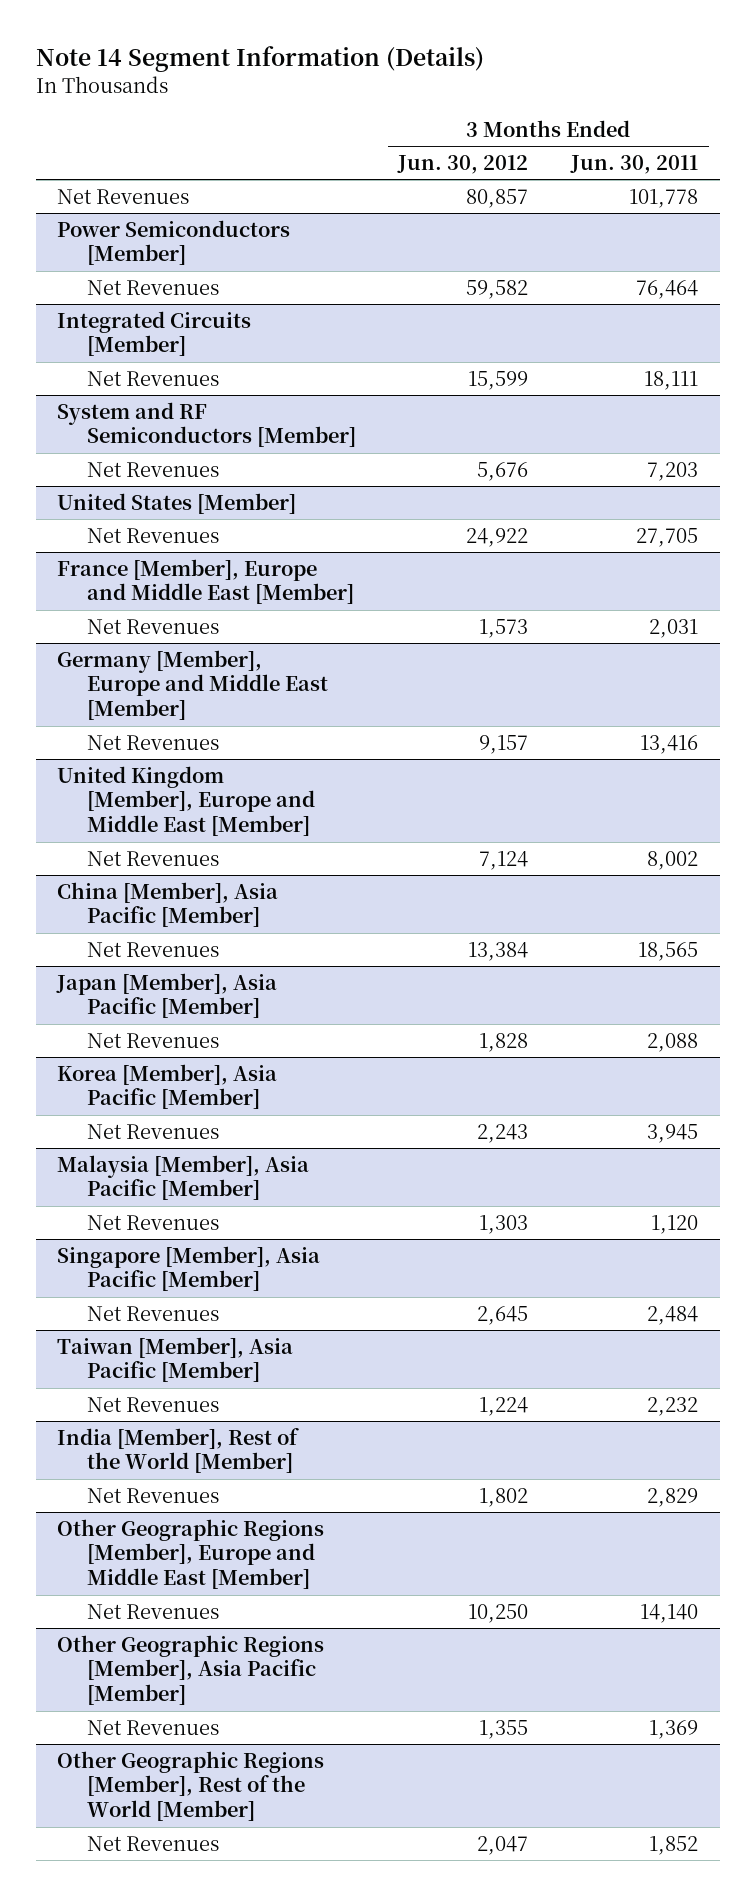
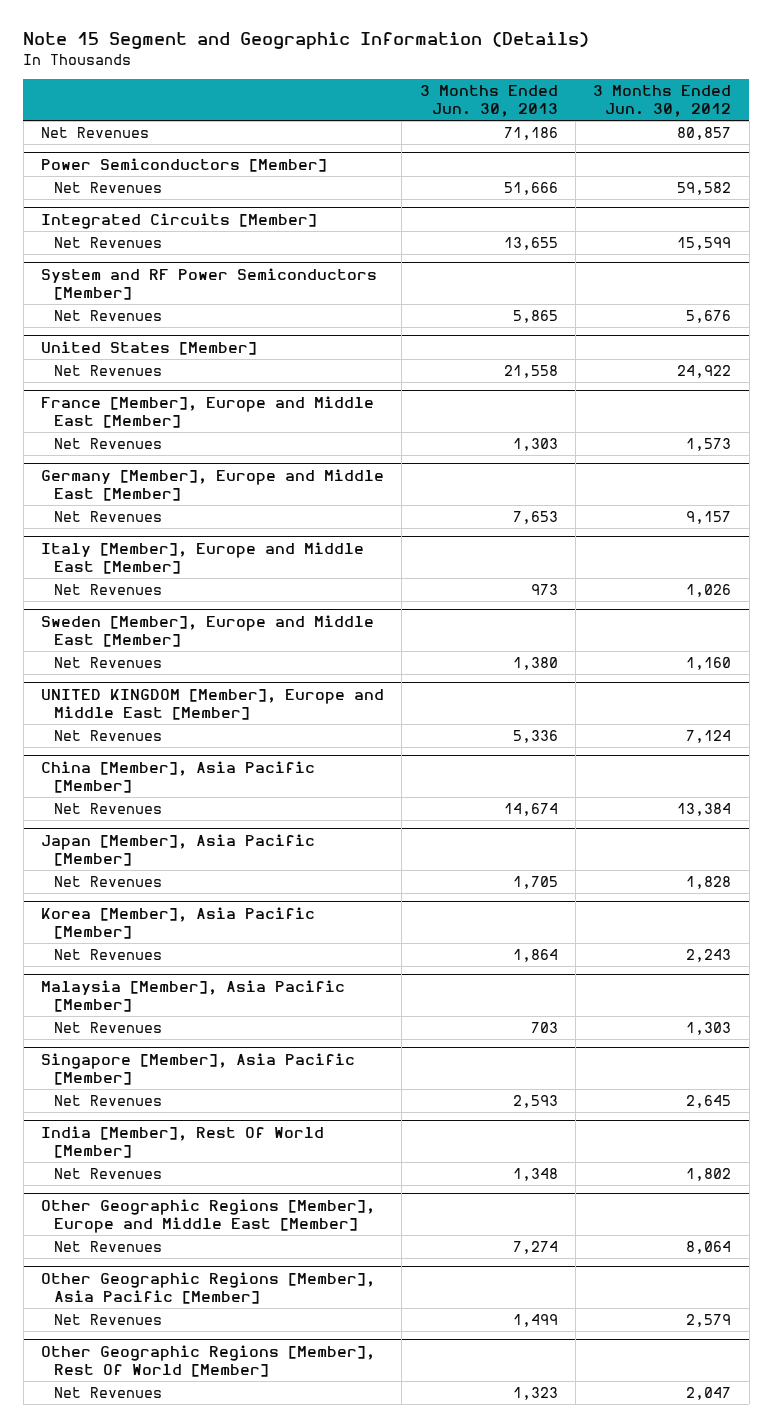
[35,46,484,73] Note 14 Segment Information (Details) -> [23,32,590,51] Note 15 Segment and Geographic Information (Details)
[570,154,699,174] Jun. 30, 2011 -> none
none -> [419,85,558,117] 3 Months Ended Jun. 30, 2013
[57,401,356,448] System and RF Semiconductors [Member] -> [41,267,378,300] System and RF Power Semiconductors [Member]
none -> [41,541,365,574] Italy [Member], Europe and Middle East [Member]
none -> [53,584,162,596] Net Revenues
none -> [41,614,375,647] Sweden [Member], Europe and Middle East [Member]
none -> [53,657,162,669] Net Revenues
[57,765,315,837] United Kingdom [Member], Europe and Middle East [Member] -> [41,688,385,720] UNITED KINGDOM [Member], Europe and Middle East [Member]
[57,1336,294,1383] Taiwan [Member], Asia Pacific [Member] -> none
[86,1396,219,1412] Net Revenues -> none
[57,1427,300,1474] India [Member], Rest of the World [Member] -> [41,1125,325,1158] India [Member], Rest Of World [Member]
[468,1603,529,1623] 10,250 -> [686,1241,732,1255] 8,064
[479,1719,529,1739] 1,355 -> [686,1314,732,1328] 2,579
[57,1750,325,1822] Other Geographic Regions [Member], Rest of the World [Member] -> [41,1344,376,1377] Other Geographic Regions [Member], Rest Of World [Member]

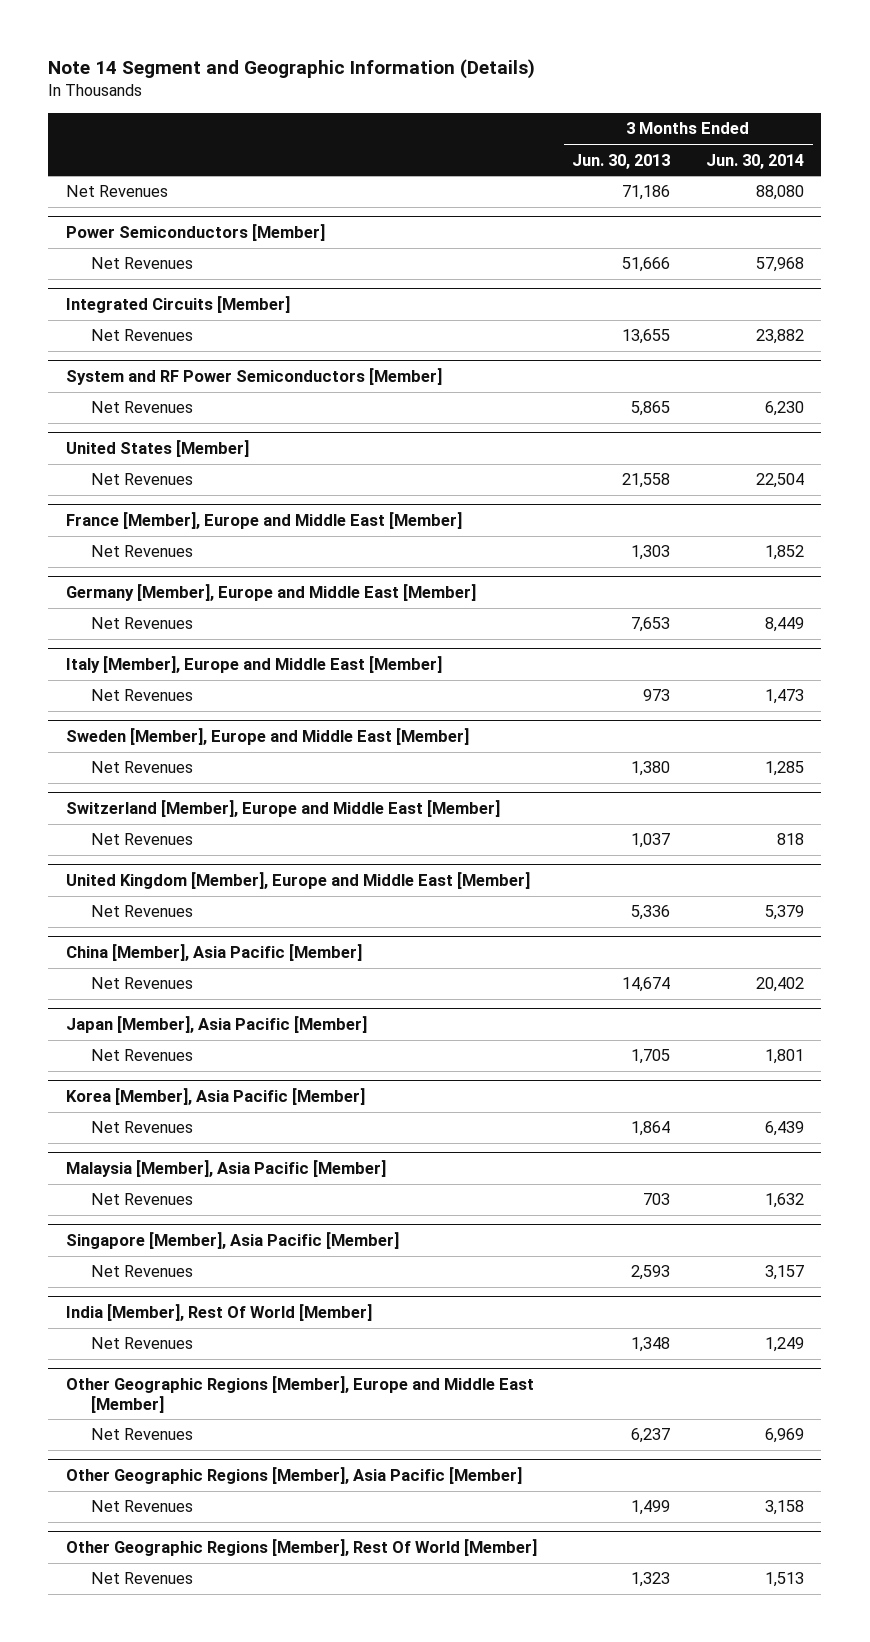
[23,32,590,51] Note 15 Segment and Geographic Information (Details) -> [48,59,536,80] Note 14 Segment and Geographic Information (Details)
[593,85,732,117] 3 Months Ended Jun. 30, 2012 -> none
none -> [705,153,804,169] Jun. 30, 2014
none -> [66,800,501,818] Switzerland [Member], Europe and Middle East [Member]
none -> [90,833,193,846] Net Revenues
[41,688,385,720] UNITED KINGDOM [Member], Europe and Middle East [Member] -> [66,872,531,890] United Kingdom [Member], Europe and Middle East [Member]
[512,1241,558,1255] 7,274 -> [631,1428,671,1444] 6,237

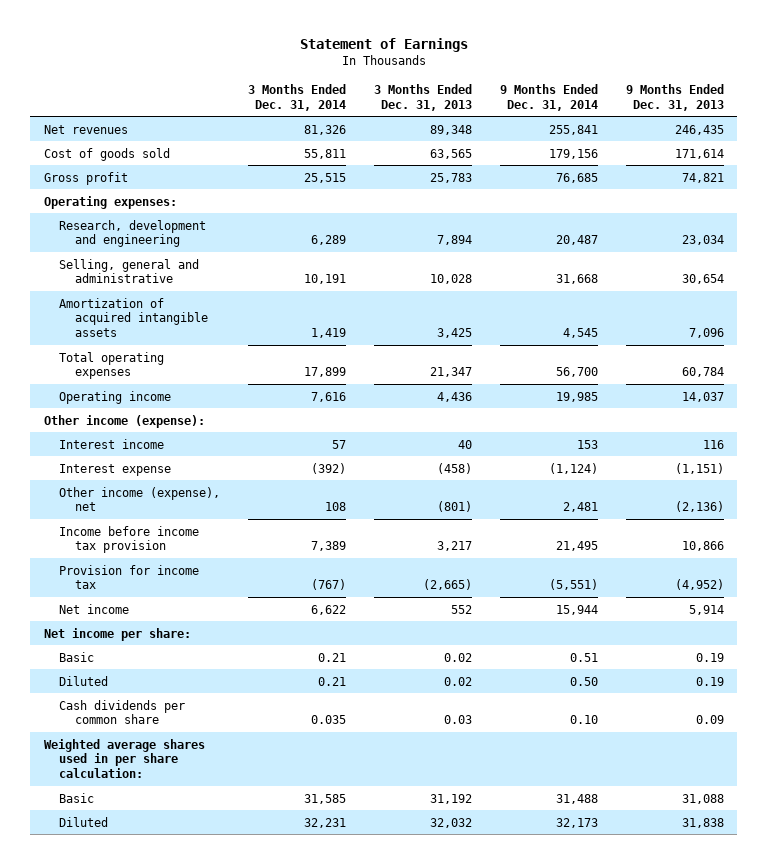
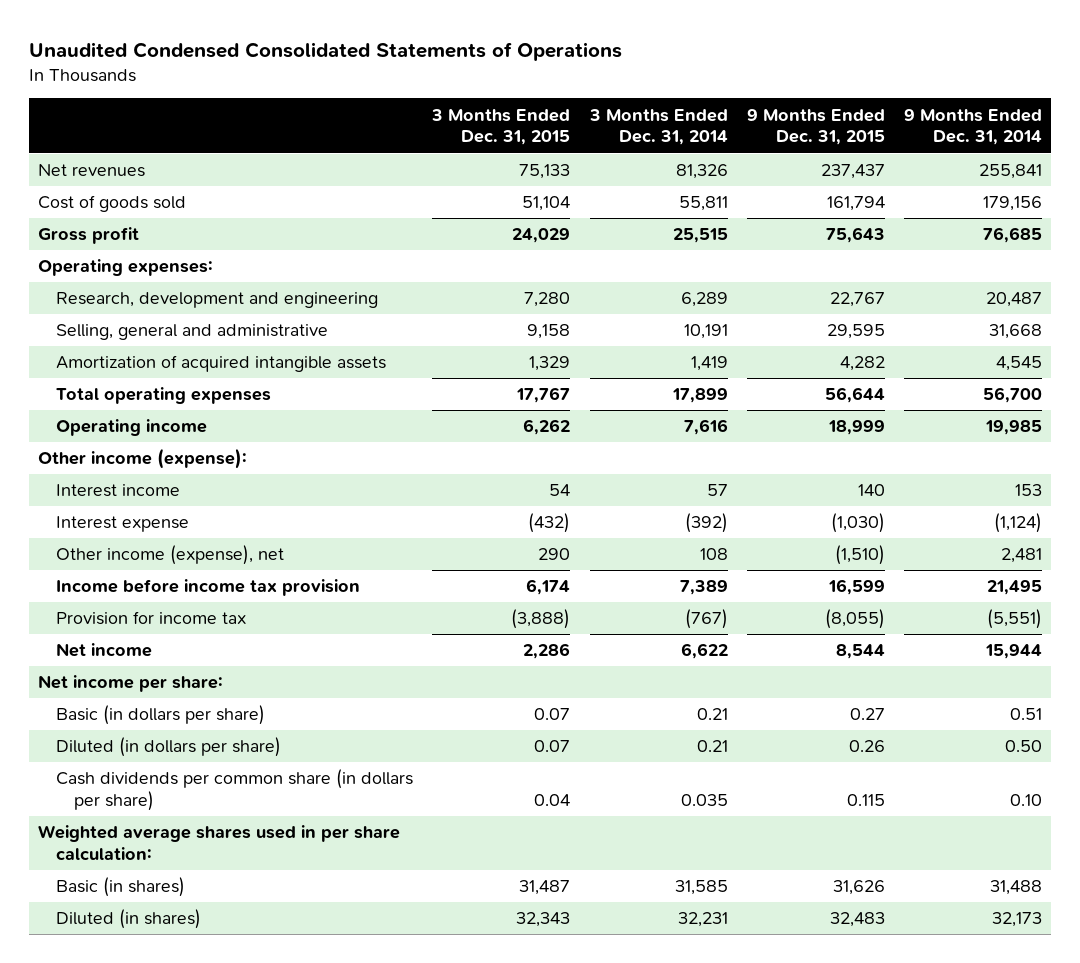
[299,37,468,52] Statement of Earnings -> [28,41,622,61] Unaudited Condensed Consolidated Statements of Operations
[374,83,473,111] 3 Months Ended Dec. 31, 2013 -> none
[625,83,724,111] 9 Months Ended Dec. 31, 2013 -> none
none -> [431,108,571,146] 3 Months Ended Dec. 31, 2015
none -> [746,108,885,146] 9 Months Ended Dec. 31, 2015
[59,651,95,662] Basic -> [56,705,266,726] Basic (in dollars per share)
[59,675,109,686] Diluted -> [56,737,282,758] Diluted (in dollars per share)
[59,699,186,725] Cash dividends per common share -> [56,769,414,811] Cash dividends per common share (in dollars per share)
[59,792,95,803] Basic -> [56,877,186,898] Basic (in shares)
[59,816,109,827] Diluted -> [56,909,202,930] Diluted (in shares)

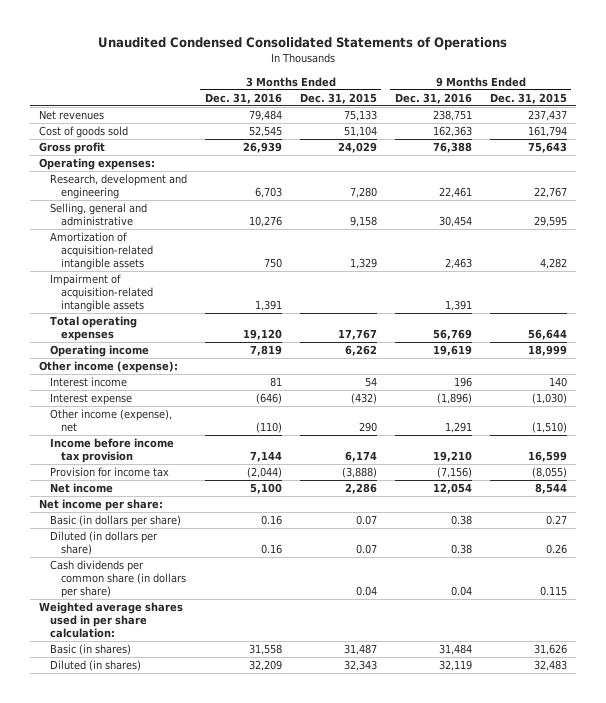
[588,108,728,146] 3 Months Ended Dec. 31, 2014 -> none
[903,108,1042,146] 9 Months Ended Dec. 31, 2014 -> none
none -> [204,92,282,104] Dec. 31, 2016
none -> [394,92,472,104] Dec. 31, 2016
[56,355,387,373] Amortization of acquired intangible assets -> [49,232,153,271] Amortization of acquisition-related intangible assets
none -> [49,274,153,313] Impairment of acquisition-related intangible assets

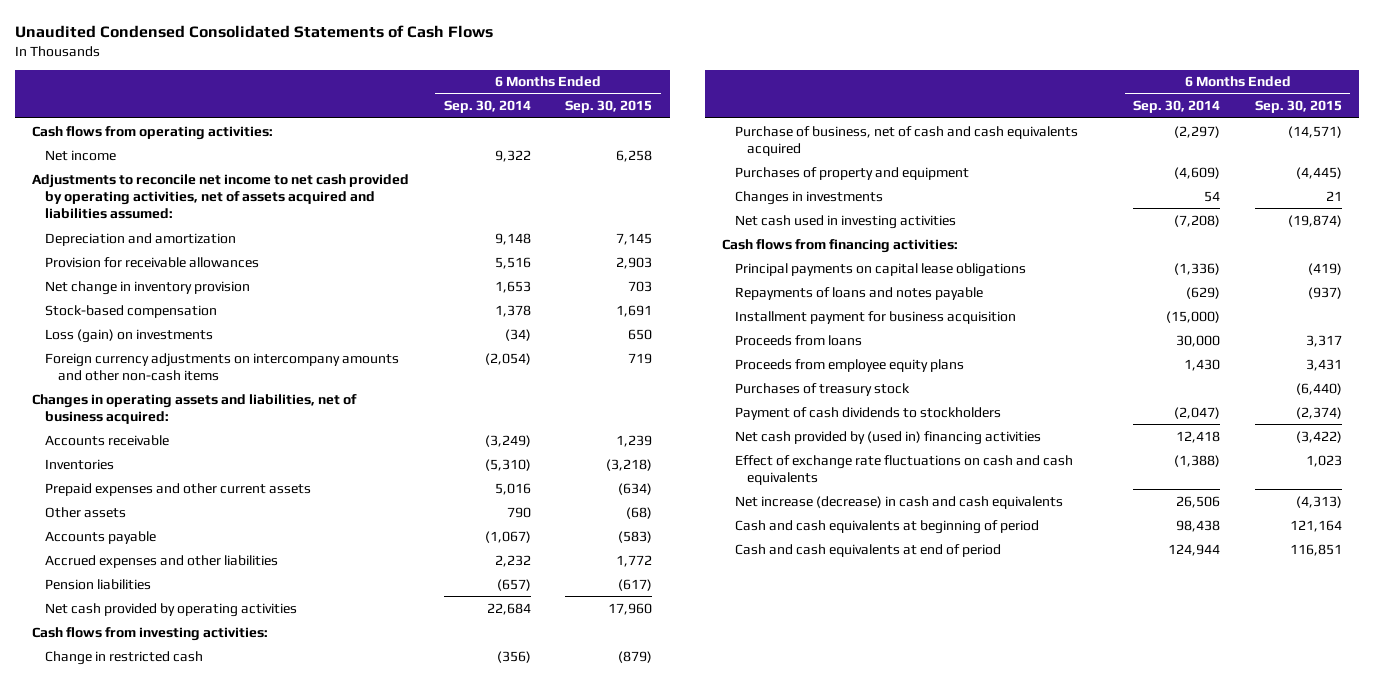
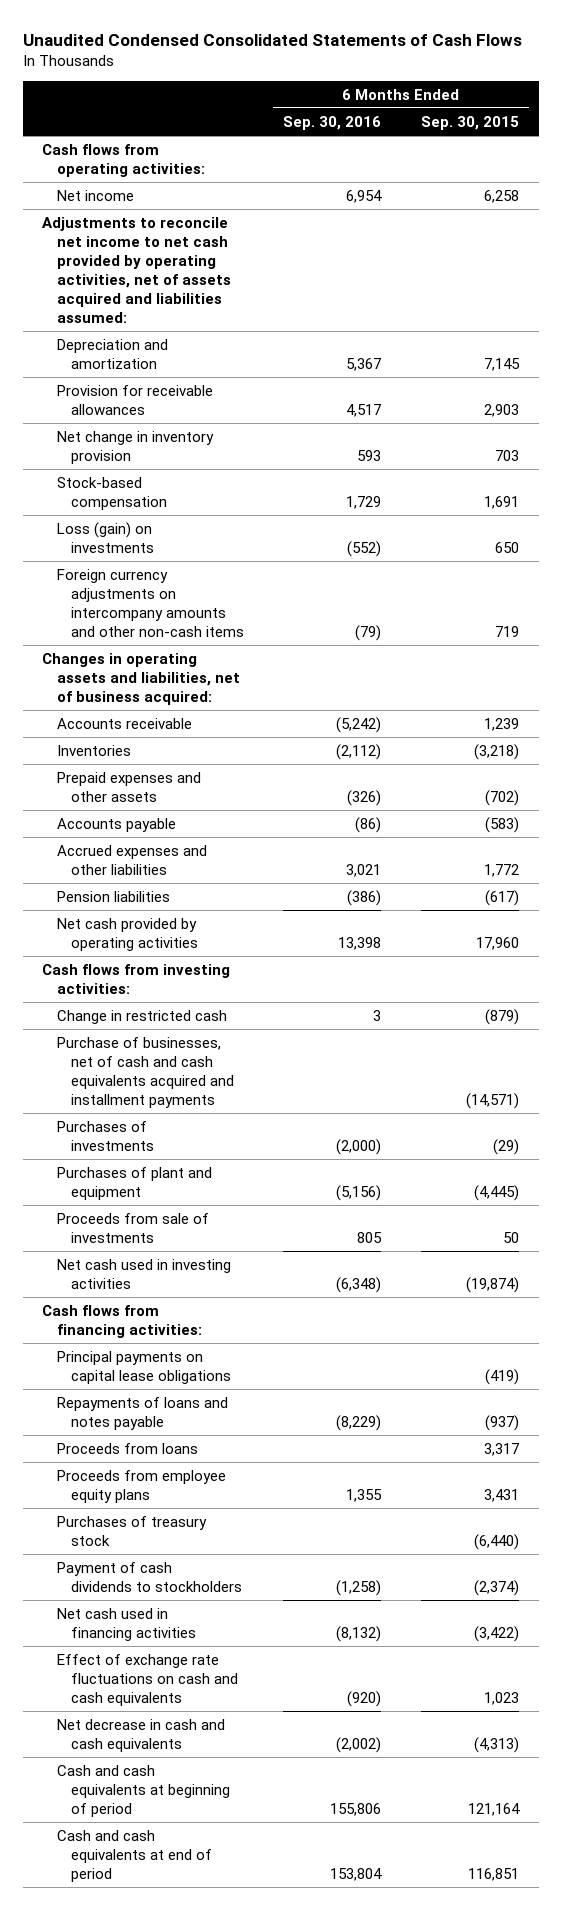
[443,100,531,114] Sep. 30, 2014 -> none
none -> [283,115,382,130] Sep. 30, 2016
[45,506,127,518] Other assets -> none
[45,482,312,496] Prepaid expenses and other current assets -> [56,771,201,802] Prepaid expenses and other assets
[618,482,653,495] (634) -> [484,789,519,806] (702)
[734,190,883,205] Changes in investments -> none
[734,125,1078,156] Purchase of business, net of cash and cash equivalents acquired -> [56,1036,234,1108] Purchase of businesses, net of cash and cash equivalents acquired and installment payments
none -> [56,1120,154,1151] Purchases of investments
[734,166,969,180] Purchases of property and equipment -> [56,1166,212,1200] Purchases of plant and equipment
none -> [56,1212,209,1243] Proceeds from sale of investments
[734,310,1016,324] Installment payment for business acquisition -> none
[734,430,1041,445] Net cash provided by (used in) financing activities -> [56,1607,196,1641] Net cash used in financing activities
[734,495,1063,509] Net increase (decrease) in cash and cash equivalents -> [56,1718,225,1752] Net decrease in cash and cash equivalents

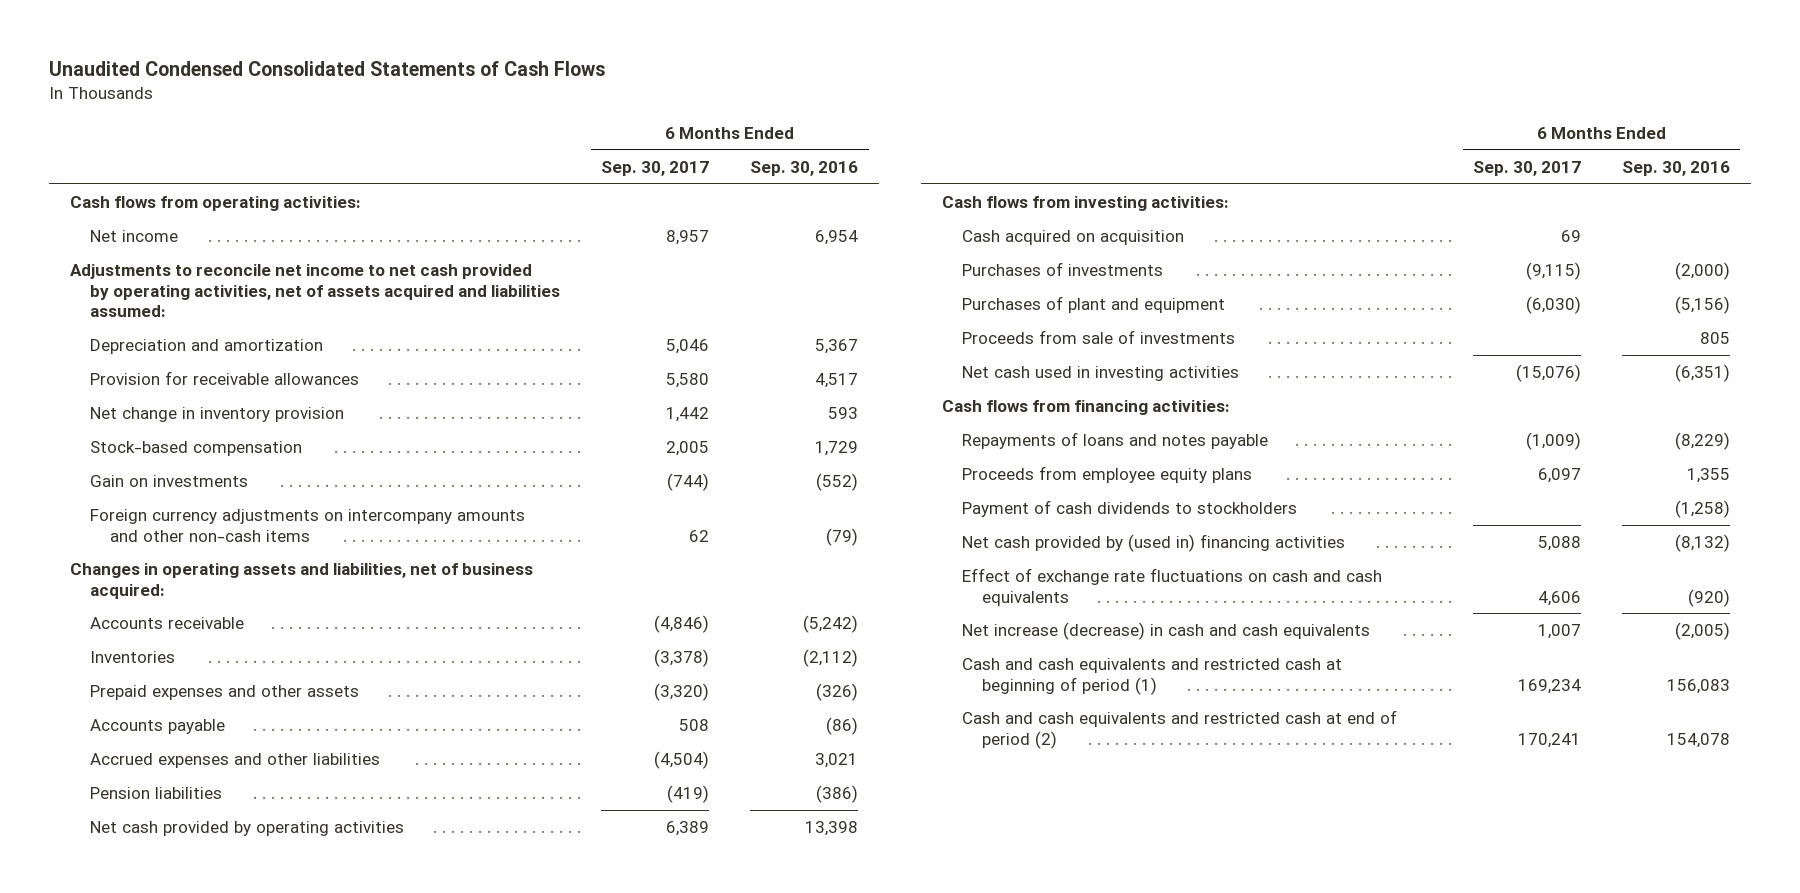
[420,115,519,130] Sep. 30, 2015 -> none
none -> [601,160,710,176] Sep. 30, 2017
[56,521,154,553] Loss (gain) on investments -> [89,474,248,487] Gain on investments
[56,1009,227,1024] Change in restricted cash -> none
[56,1036,234,1108] Purchase of businesses, net of cash and cash equivalents acquired and installment payments -> none
none -> [961,229,1184,245] Cash acquired on acquisition
[336,1276,382,1293] (6,348) -> [1675,363,1731,382] (6,351)
[56,1350,231,1384] Principal payments on capital lease obligations -> none
[56,1442,198,1454] Proceeds from loans -> none
[56,1515,207,1546] Purchases of treasury stock -> none
[56,1607,196,1641] Net cash used in financing activities -> [961,533,1345,552] Net cash provided by (used in) financing activities
[56,1718,225,1752] Net decrease in cash and cash equivalents -> [961,621,1370,640] Net increase (decrease) in cash and cash equivalents
[336,1736,382,1753] (2,002) -> [1675,621,1731,640] (2,005)
[56,1764,230,1817] Cash and cash equivalents at beginning of period -> [961,657,1342,695] Cash and cash equivalents and restricted cash at beginning of period (1)
[330,1802,382,1816] 155,806 -> [1667,678,1731,694] 156,083
[56,1829,212,1882] Cash and cash equivalents at end of period -> [961,709,1397,749] Cash and cash equivalents and restricted cash at end of period (2)
[330,1867,383,1881] 153,804 -> [1667,732,1731,748] 154,078

